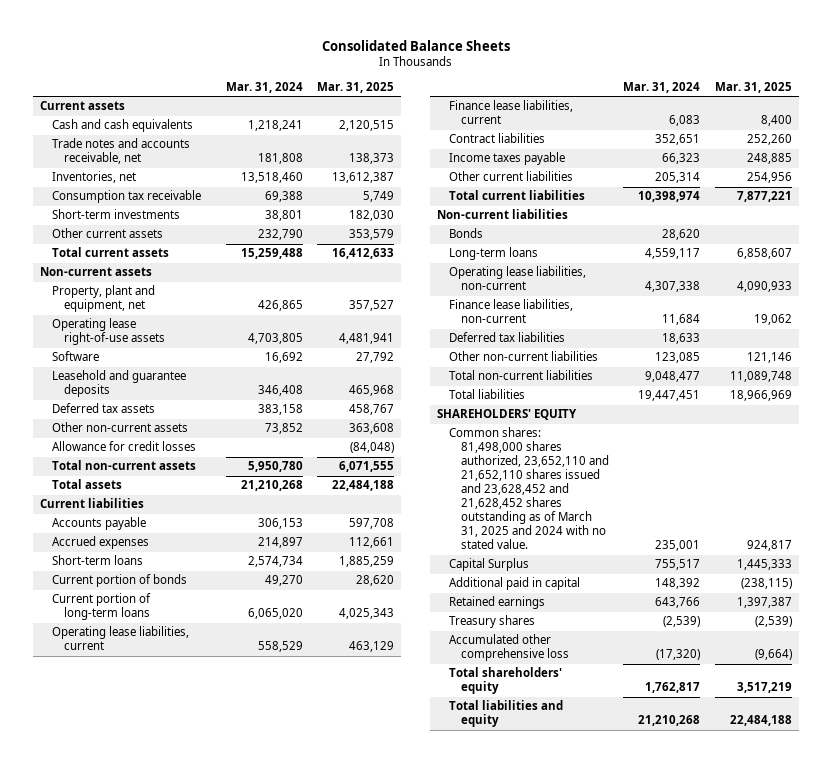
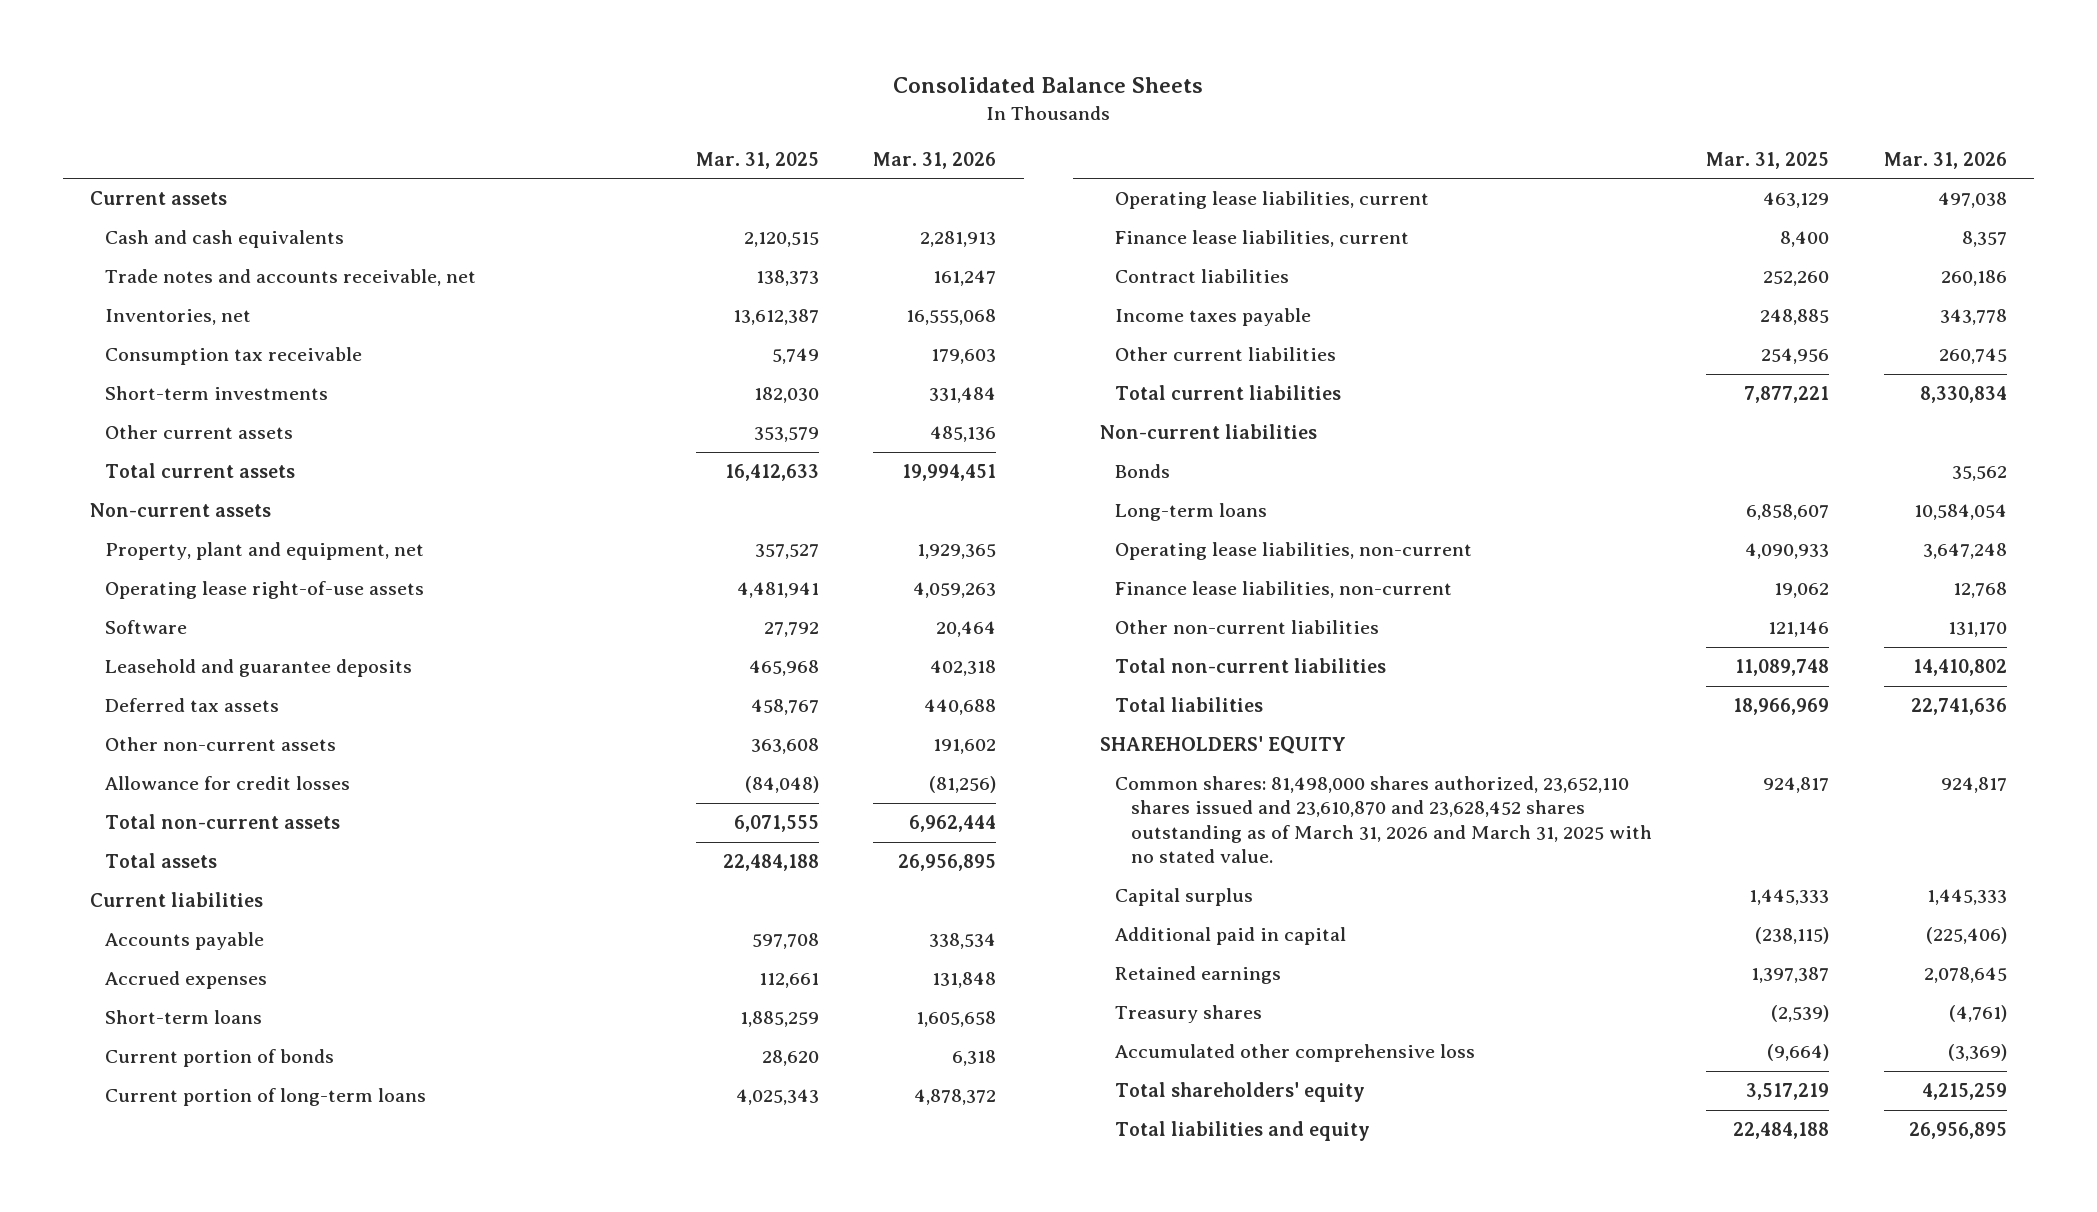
[226,81,304,93] Mar. 31, 2024 -> none
none -> [873,151,997,169] Mar. 31, 2026
[449,332,566,343] Deferred tax liabilities -> none
[449,427,610,550] Common shares: 81,498,000 shares authorized, 23,652,110 and 21,652,110 shares issued and 23,628,452 and 21,628,452 shares outstanding as of March 31, 2025 and 2024 with no stated value. -> [1115,776,1652,864] Common shares: 81,498,000 shares authorized, 23,652,110 shares issued and 23,610,870 and 23,628,452 shares outstanding as of March 31, 2026 and March 31, 2025 with no stated value.
[449,558,530,572] Capital Surplus -> [1115,888,1254,907] Capital surplus

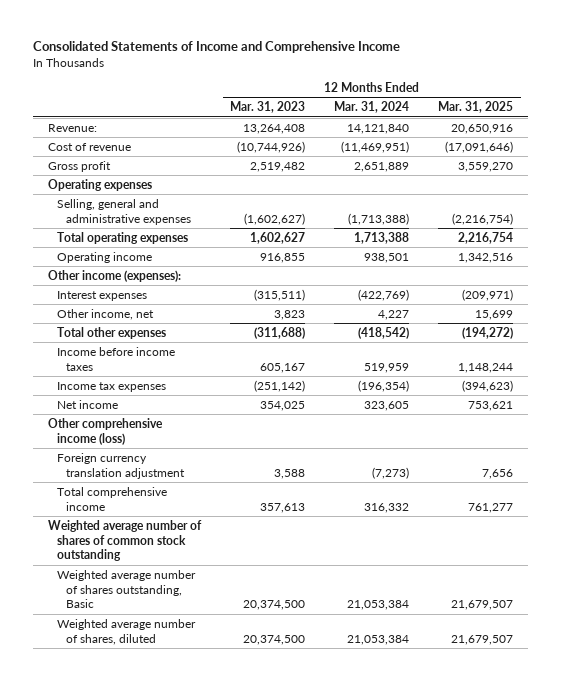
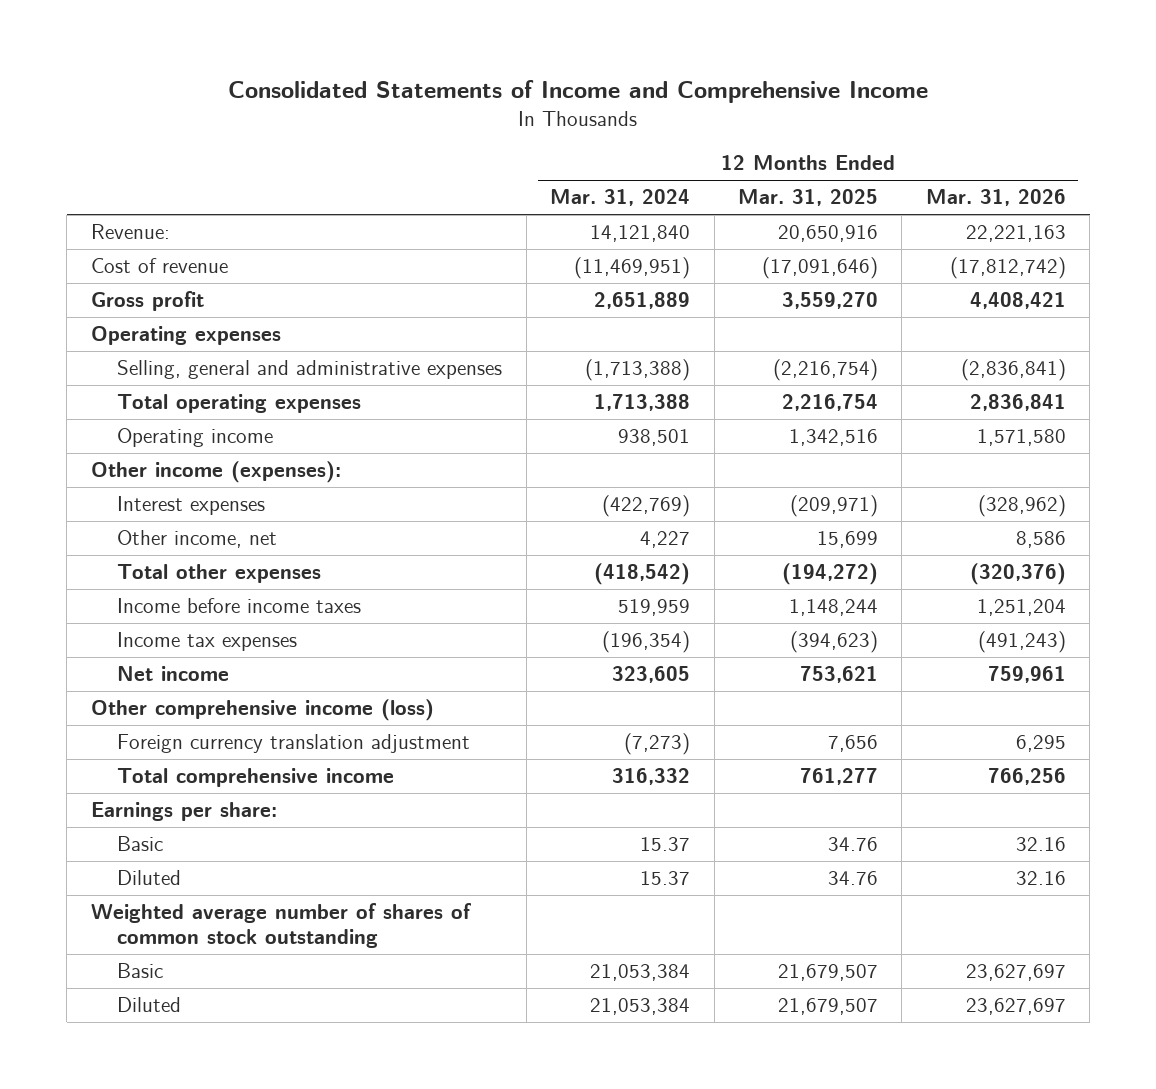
[230,101,306,114] Mar. 31, 2023 -> none
none -> [925,189,1066,207] Mar. 31, 2026
none -> [90,802,277,822] Earnings per share:
none -> [117,836,164,852] Basic
none -> [117,870,182,886] Diluted
[56,569,196,609] Weighted average number of shares outstanding, Basic -> [117,963,164,979] Basic
[56,618,196,645] Weighted average number of shares, diluted -> [117,997,182,1013] Diluted

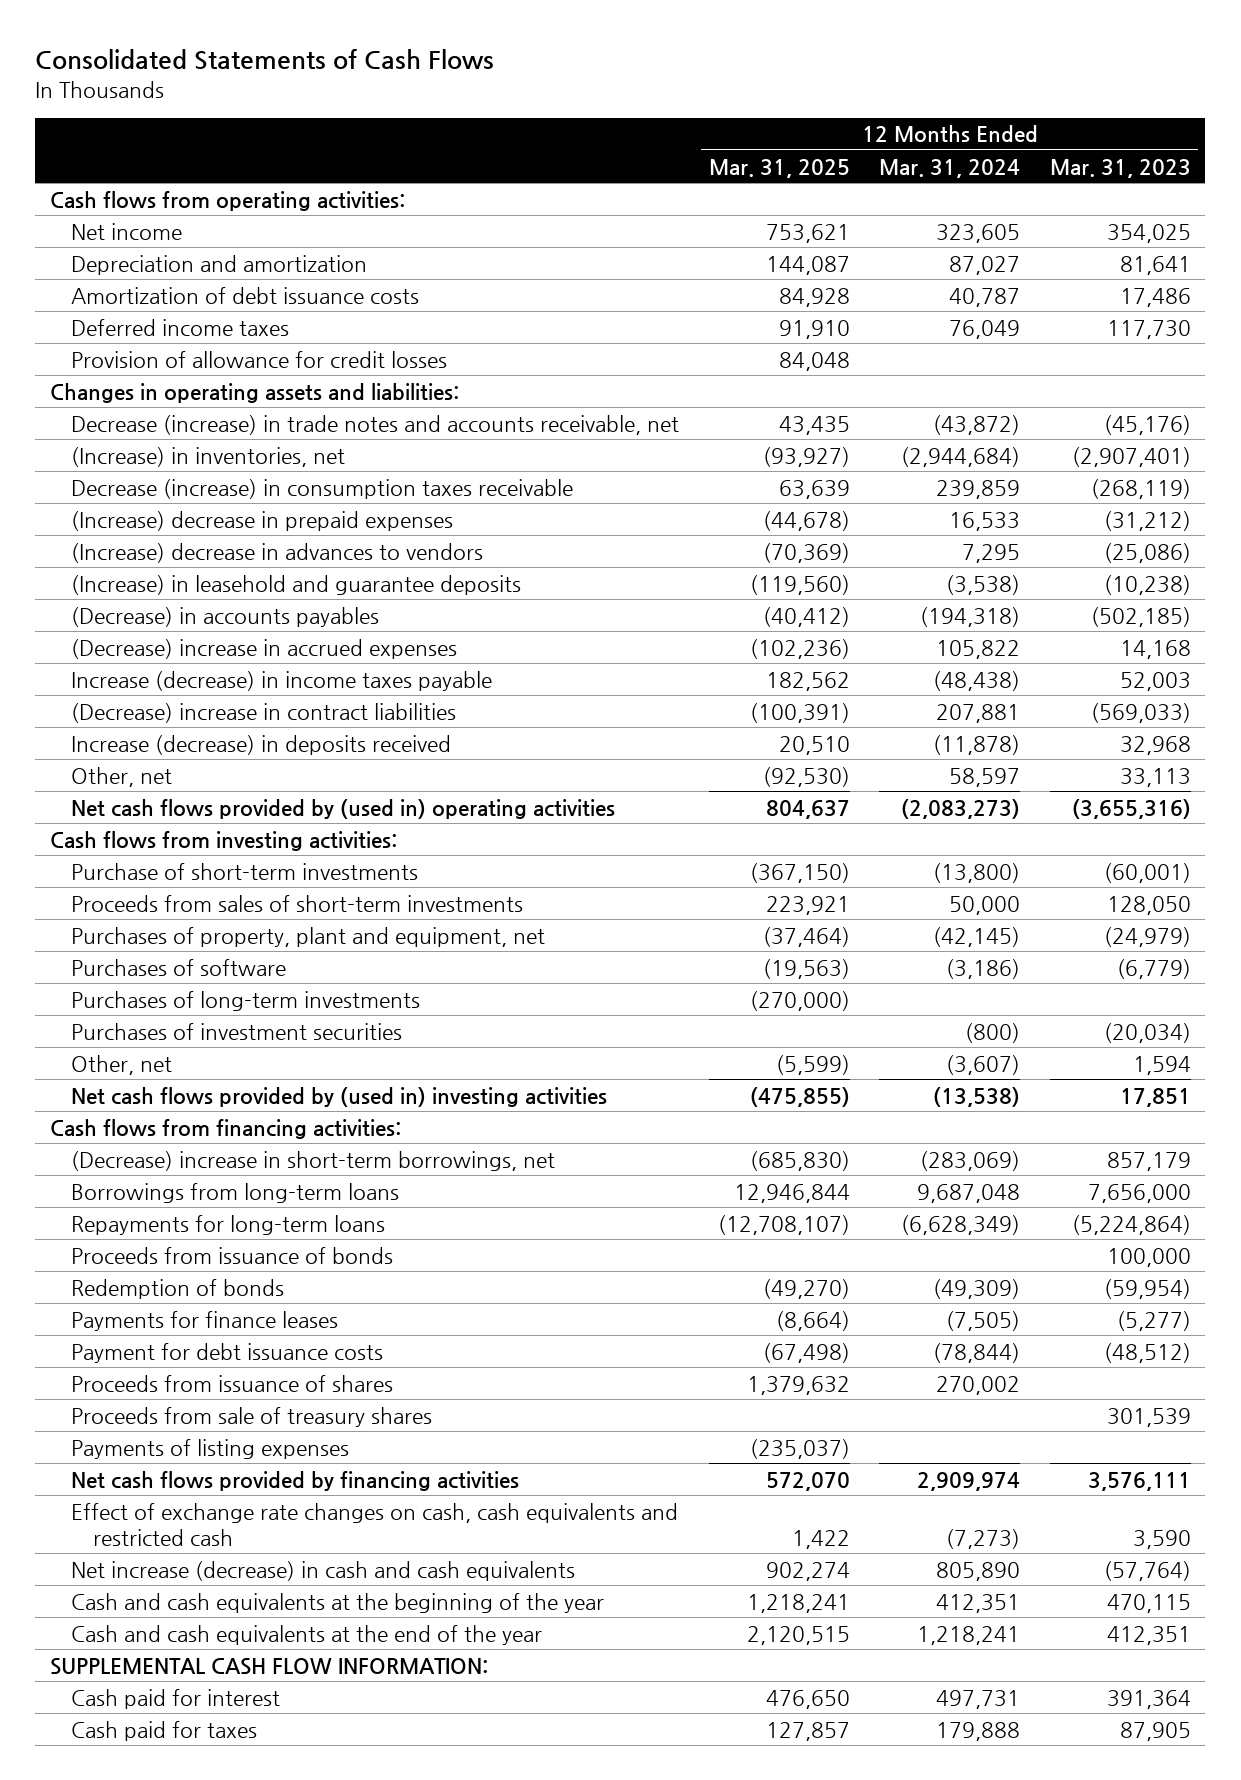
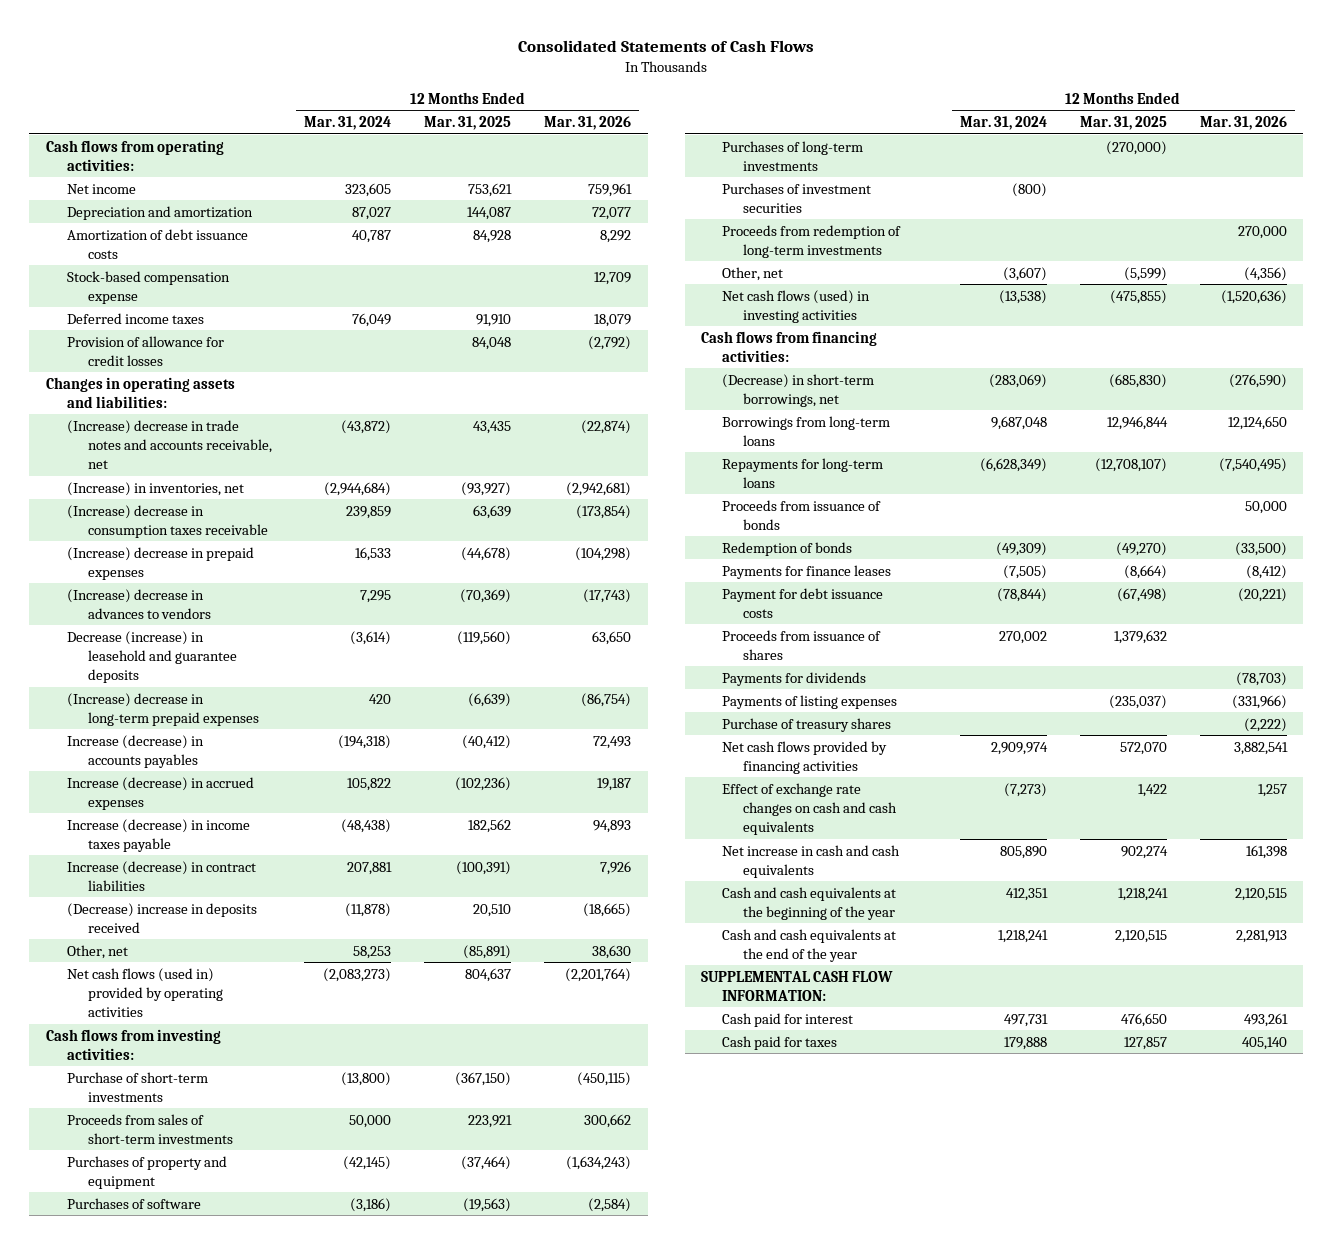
[1049,158,1191,178] Mar. 31, 2023 -> none
none -> [544,116,632,131] Mar. 31, 2026
none -> [66,270,230,304] Stock-based compensation expense
[71,414,680,435] Decrease (increase) in trade notes and accounts receivable, net -> [66,419,272,470] (Increase) decrease in trade notes and accounts receivable, net
[71,478,574,499] Decrease (increase) in consumption taxes receivable -> [66,504,268,538] (Increase) decrease in consumption taxes receivable
[71,574,522,595] (Increase) in leasehold and guarantee deposits -> [66,630,237,684] Decrease (increase) in leasehold and guarantee deposits
[946,574,1021,595] (3,538) -> [350,630,392,645] (3,614)
none -> [66,692,259,726] (Increase) decrease in long-term prepaid expenses
[71,606,380,627] (Decrease) in accounts payables -> [66,734,204,768] Increase (decrease) in accounts payables
[71,638,458,659] (Decrease) increase in accrued expenses -> [66,776,254,810] Increase (decrease) in accrued expenses
[71,702,457,723] (Decrease) increase in contract liabilities -> [66,860,256,891] Increase (decrease) in contract liabilities
[71,734,452,755] Increase (decrease) in deposits received -> [66,902,257,933] (Decrease) increase in deposits received
[762,766,850,787] (92,530) -> [463,944,512,959] (85,891)
[949,767,1021,787] 58,597 -> [353,945,392,959] 58,253
[71,798,616,819] Net cash flows provided by (used in) operating activities -> [66,967,223,1018] Net cash flows (used in) provided by operating activities
[71,926,546,947] Purchases of property, plant and equipment, net -> [66,1155,227,1189] Purchases of property and equipment
none -> [722,224,902,258] Proceeds from redemption of long-term investments
[71,1086,608,1107] Net cash flows provided by (used in) investing activities -> [722,289,871,323] Net cash flows (used) in investing activities
[71,1150,556,1171] (Decrease) increase in short-term borrowings, net -> [722,373,875,407] (Decrease) in short-term borrowings, net
[71,1406,433,1427] Proceeds from sale of treasury shares -> none
none -> [722,671,867,686] Payments for dividends
none -> [722,717,892,732] Purchase of treasury shares
[71,1502,679,1546] Effect of exchange rate changes on cash, cash equivalents and restricted cash -> [722,782,898,836] Effect of exchange rate changes on cash and cash equivalents
[71,1560,576,1581] Net increase (decrease) in cash and cash equivalents -> [722,844,901,878] Net increase in cash and cash equivalents

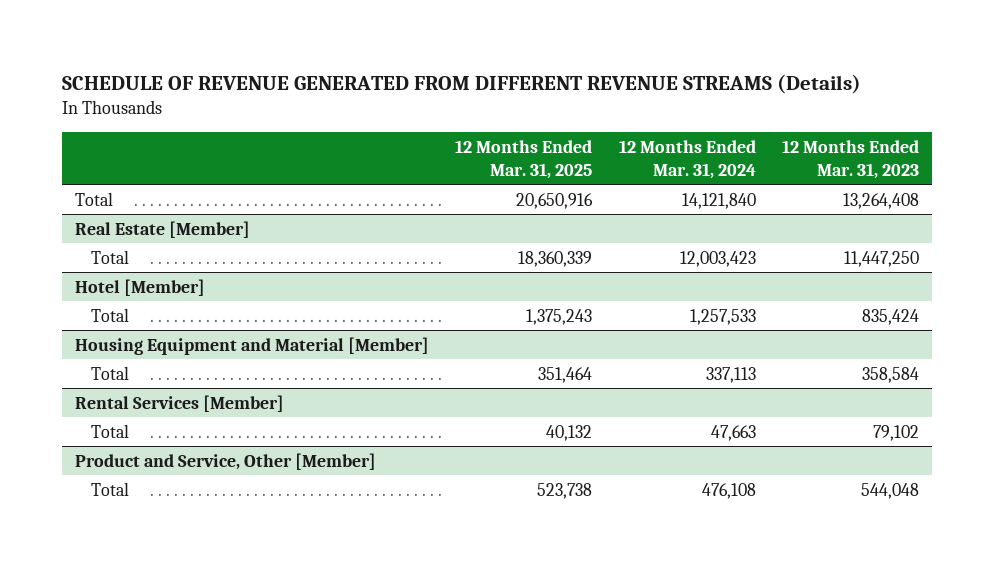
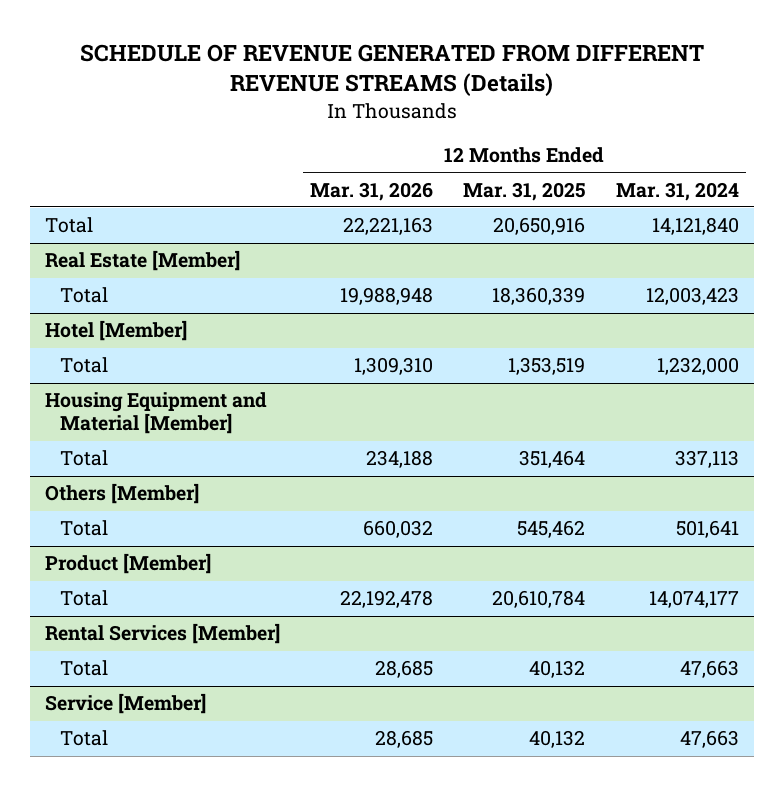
[782,139,920,179] 12 Months Ended Mar. 31, 2023 -> none
none -> [310,181,434,201] Mar. 31, 2026
[526,308,593,325] 1,375,243 -> [508,357,586,376] 1,353,519
[689,308,756,325] 1,257,533 -> [656,357,739,376] 1,232,000
none -> [45,483,200,505] Others [Member]
none -> [60,520,109,537] Total
none -> [45,553,212,575] Product [Member]
none -> [60,590,109,607] Total
[74,452,376,470] Product and Service, Other [Member] -> none
none -> [45,693,207,715] Service [Member]
[537,482,593,499] 523,738 -> [529,730,586,749] 40,132
[701,482,756,499] 476,108 -> [679,730,739,749] 47,663

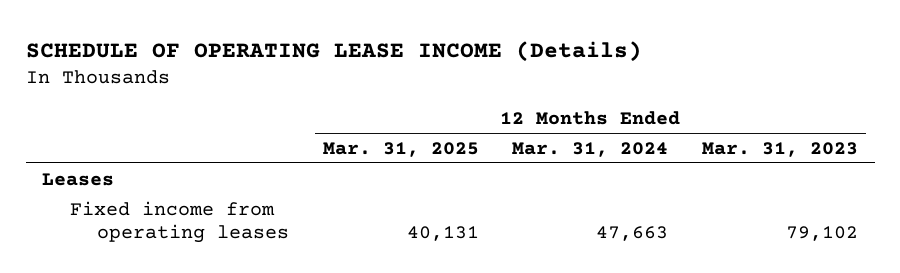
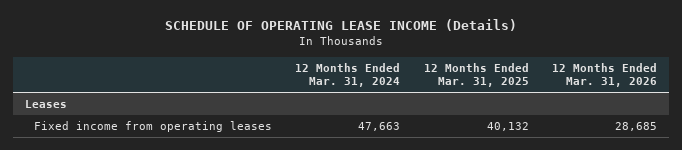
[701,141,858,157] Mar. 31, 2023 -> none
none -> [552,62,658,88] 12 Months Ended Mar. 31, 2026
[406,225,479,241] 40,131 -> [486,122,529,132] 40,132

